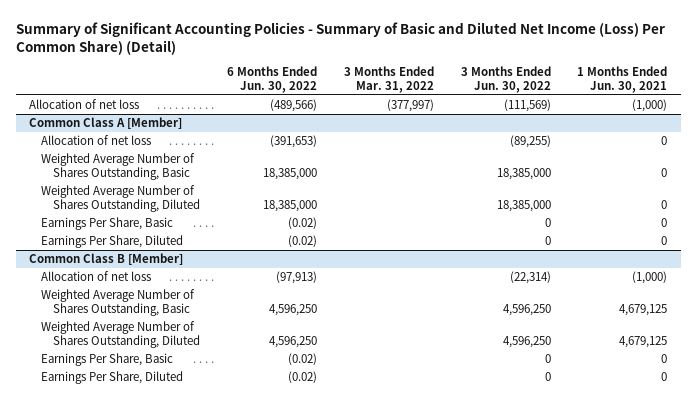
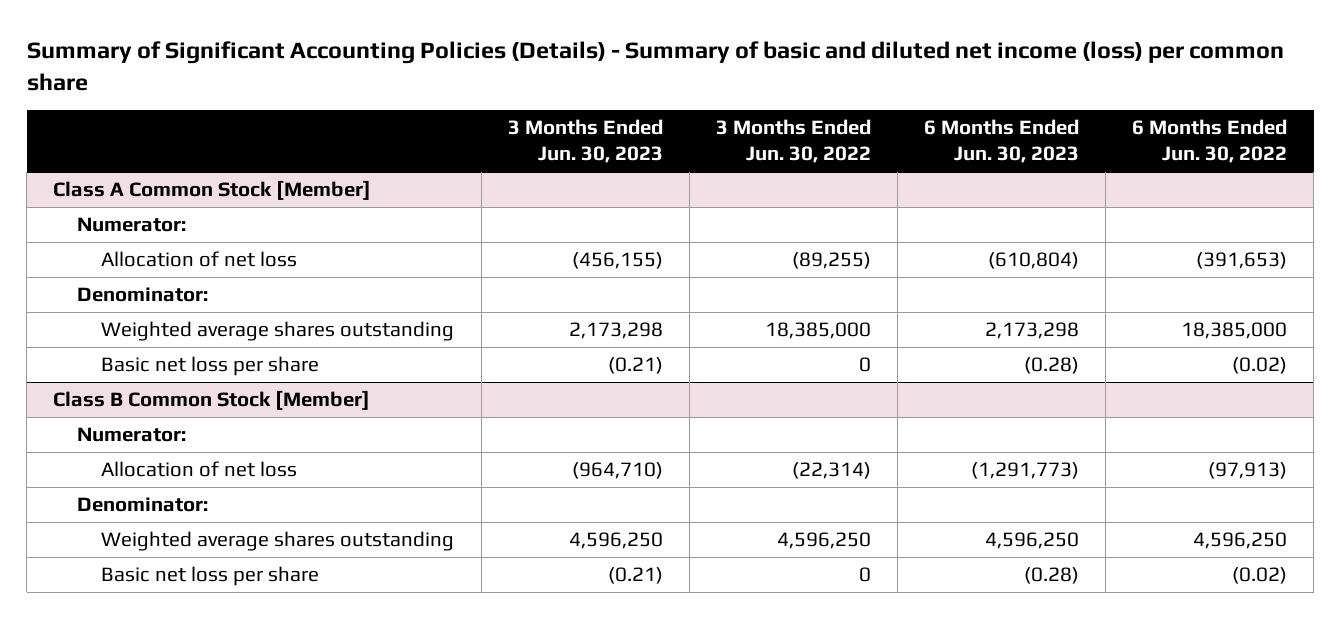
[15,21,665,55] Summary of Significant Accounting Policies - Summary of Basic and Diluted Net Income (Loss) Per Common Share) (Detail) -> [26,41,1284,91] Summary of Significant Accounting Policies (Details) - Summary of basic and diluted net income (loss) per common share
[343,66,434,94] 3 Months Ended Mar. 31, 2022 -> none
[577,66,668,94] 1 Months Ended Jun. 30, 2021 -> none
none -> [507,119,663,164] 3 Months Ended Jun. 30, 2023
none -> [924,119,1080,164] 6 Months Ended Jun. 30, 2023
[29,98,140,109] Allocation of net loss -> none
[29,116,183,129] Common Class A [Member] -> [53,180,372,201] Class A Common Stock [Member]
none -> [77,217,187,233] Numerator:
[41,184,201,213] Weighted Average Number of Shares Outstanding, Diluted -> none
[41,234,184,248] Earnings Per Share, Diluted -> none
none -> [77,287,209,303] Denominator:
[41,152,196,181] Weighted Average Number of Shares Outstanding, Basic -> [101,321,455,342] Weighted average shares outstanding
[41,216,174,230] Earnings Per Share, Basic -> [101,356,320,377] Basic net loss per share
[29,252,184,265] Common Class B [Member] -> [53,390,371,411] Class B Common Stock [Member]
none -> [77,427,187,443] Numerator:
[41,320,201,349] Weighted Average Number of Shares Outstanding, Diluted -> none
[41,370,184,384] Earnings Per Share, Diluted -> none
none -> [77,497,209,513] Denominator:
[41,288,196,317] Weighted Average Number of Shares Outstanding, Basic -> [101,531,455,552] Weighted average shares outstanding
[41,352,174,366] Earnings Per Share, Basic -> [101,566,320,587] Basic net loss per share

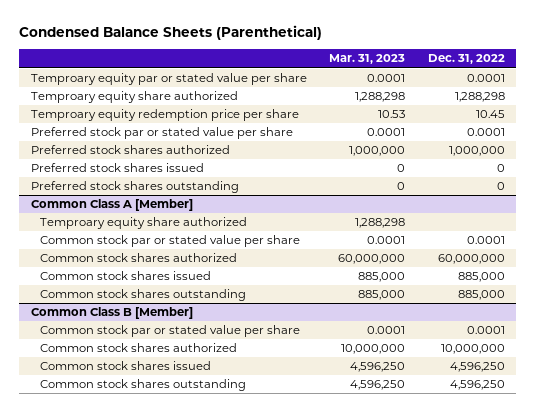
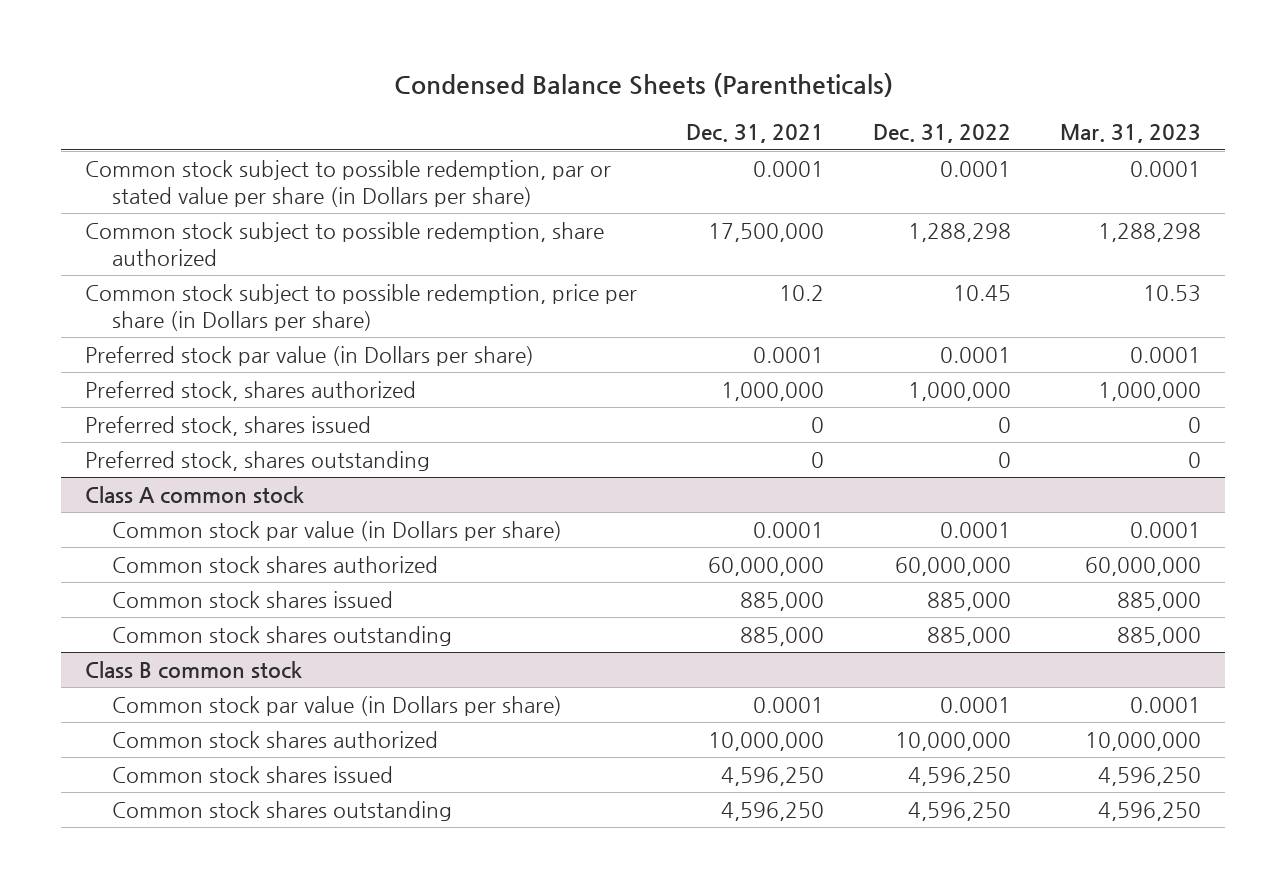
[19,25,323,41] Condensed Balance Sheets (Parenthetical) -> [393,73,893,98] Condensed Balance Sheets (Parentheticals)
none -> [685,124,824,144] Dec. 31, 2021
[40,217,248,230] Temproary equity share authorized -> none
[30,73,307,86] Temproary equity par or stated value per share -> [84,160,611,207] Common stock subject to possible redemption, par or stated value per share (in Dollars per share)
[30,91,238,104] Temproary equity share authorized -> [84,222,604,266] Common stock subject to possible redemption, share authorized
[30,109,299,122] Temproary equity redemption price per share -> [84,284,637,331] Common stock subject to possible redemption, price per share (in Dollars per share)
[30,127,293,140] Preferred stock par or stated value per share -> [84,346,534,367] Preferred stock par value (in Dollars per share)
[30,145,230,155] Preferred stock shares authorized -> [84,381,416,402] Preferred stock, shares authorized
[30,163,204,173] Preferred stock shares issued -> [84,416,371,437] Preferred stock, shares issued
[30,181,239,194] Preferred stock shares outstanding -> [84,451,430,472] Preferred stock, shares outstanding
[30,199,193,212] Common Class A [Member] -> [84,486,304,505] Class A common stock
[40,235,301,248] Common stock par or stated value per share -> [111,521,562,542] Common stock par value (in Dollars per share)
[30,307,193,320] Common Class B [Member] -> [84,661,302,680] Class B common stock
[40,325,301,338] Common stock par or stated value per share -> [111,696,562,717] Common stock par value (in Dollars per share)

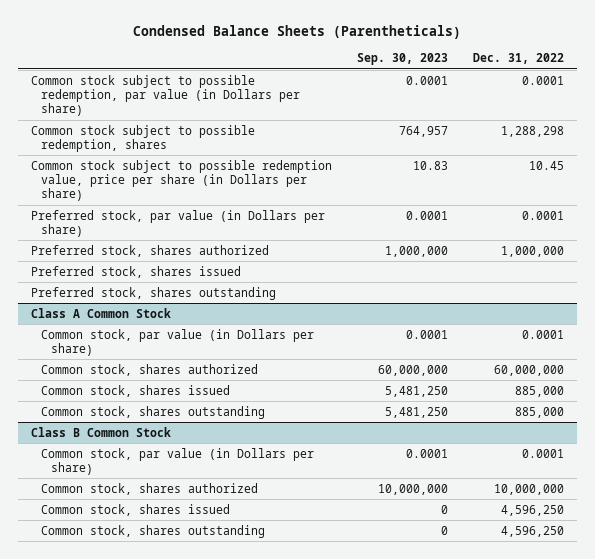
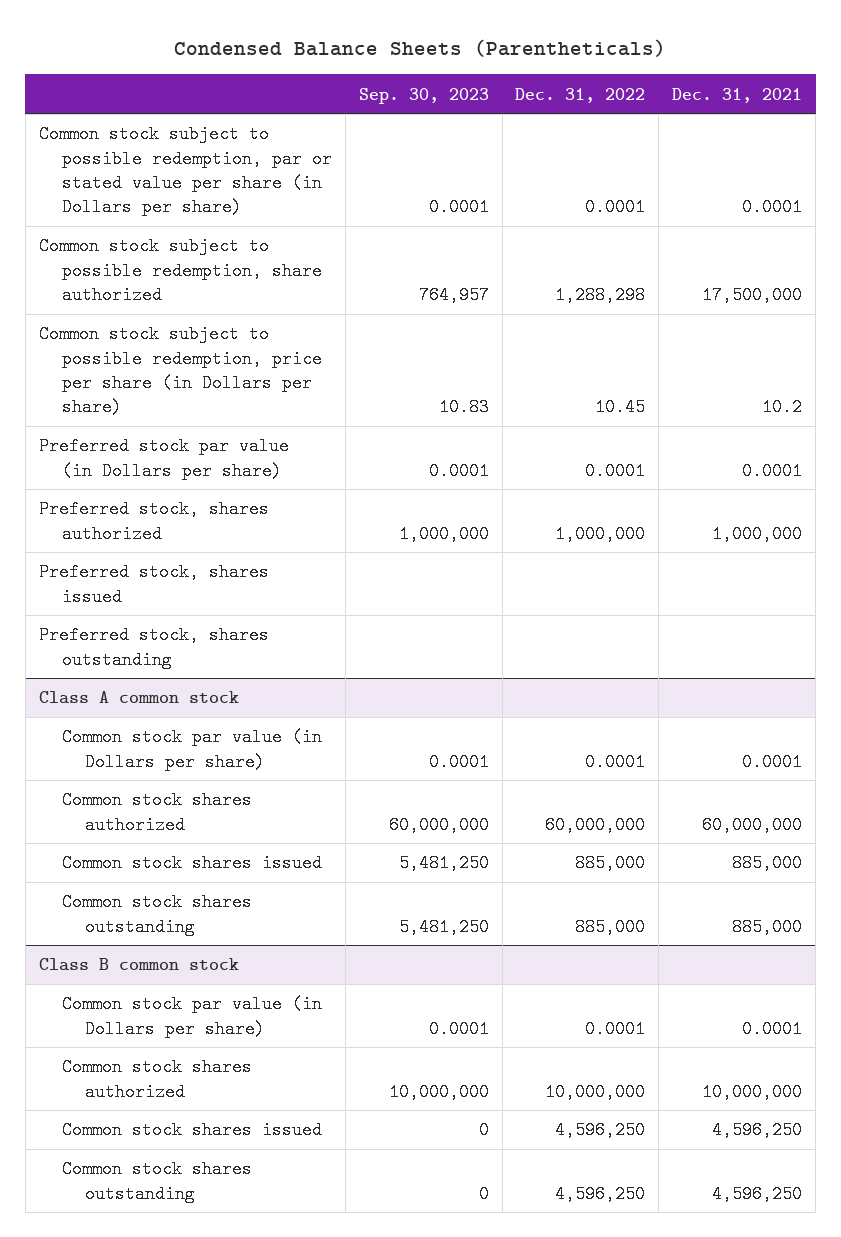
none -> [672,87,803,103] Dec. 31, 2021
[30,74,301,117] Common stock subject to possible redemption, par value (in Dollars per share) -> [38,125,332,217] Common stock subject to possible redemption, par or stated value per share (in Dollars per share)
[30,124,255,153] Common stock subject to possible redemption, shares -> [38,237,322,305] Common stock subject to possible redemption, share authorized
[30,159,332,202] Common stock subject to possible redemption value, price per share (in Dollars per share) -> [38,325,322,417] Common stock subject to possible redemption, price per share (in Dollars per share)
[30,209,325,238] Preferred stock, par value (in Dollars per share) -> [38,437,289,480] Preferred stock par value (in Dollars per share)
[30,307,171,318] Class A Common Stock -> [38,691,239,705] Class A common stock
[41,328,315,357] Common stock, par value (in Dollars per share) -> [61,728,322,771] Common stock par value (in Dollars per share)
[41,363,259,376] Common stock, shares authorized -> [61,791,252,834] Common stock shares authorized
[41,384,231,397] Common stock, shares issued -> [61,854,322,873] Common stock shares issued
[41,405,266,419] Common stock, shares outstanding -> [61,893,252,936] Common stock shares outstanding
[30,426,171,437] Class B Common Stock -> [38,958,239,972] Class B common stock
[41,447,315,476] Common stock, par value (in Dollars per share) -> [61,995,322,1038] Common stock par value (in Dollars per share)
[41,482,259,495] Common stock, shares authorized -> [61,1058,252,1101] Common stock shares authorized
[41,503,231,516] Common stock, shares issued -> [61,1121,322,1140] Common stock shares issued
[41,524,266,538] Common stock, shares outstanding -> [61,1160,252,1203] Common stock shares outstanding

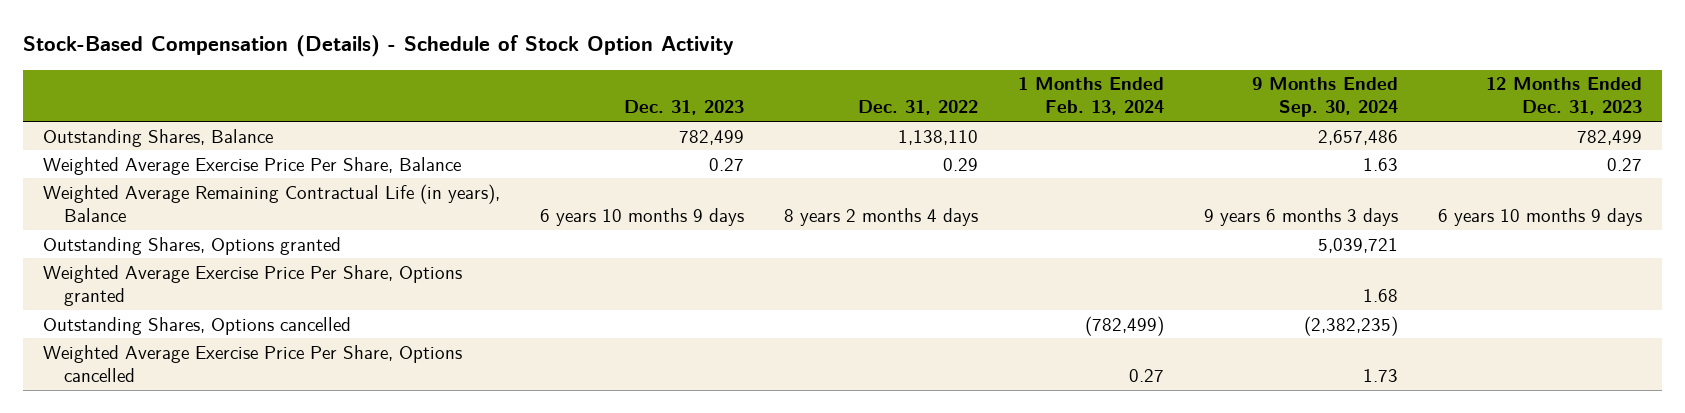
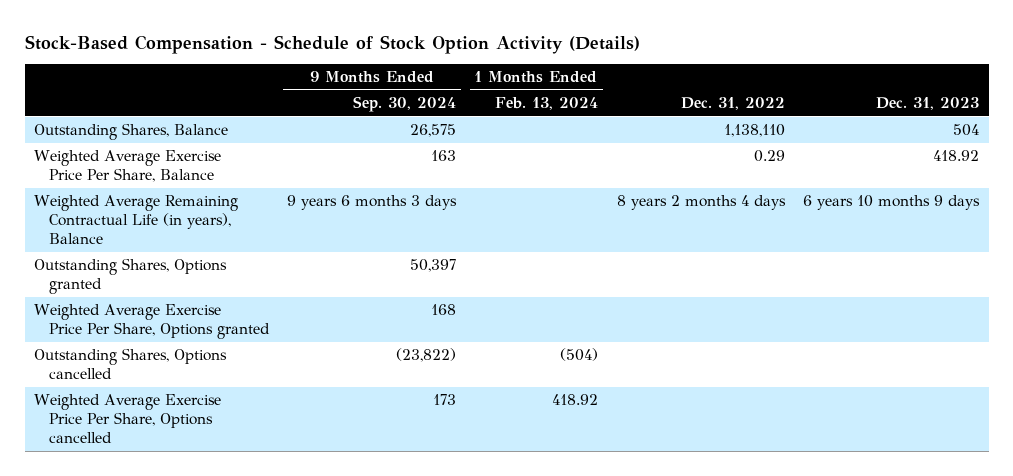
[22,35,734,58] Stock-Based Compensation (Details) - Schedule of Stock Option Activity -> [24,34,640,54] Stock-Based Compensation - Schedule of Stock Option Activity (Details)
[1486,77,1643,116] 12 Months Ended Dec. 31, 2023 -> none
[678,129,744,145] 782,499 -> [953,124,980,137] 504
[1318,129,1399,145] 2,657,486 -> [410,124,457,138] 26,575
[708,157,744,171] 0.27 -> [933,150,980,162] 418.92
[1363,157,1399,171] 1.63 -> [431,150,457,162] 163
[1318,237,1399,253] 5,039,721 -> [410,259,457,273] 50,397
[1363,288,1399,302] 1.68 -> [431,304,457,316] 168
[1085,315,1165,336] (782,499) -> [559,348,598,362] (504)
[1304,315,1399,336] (2,382,235) -> [396,348,457,363] (23,822)
[1129,368,1165,382] 0.27 -> [551,394,598,406] 418.92
[1363,368,1399,382] 1.73 -> [433,394,457,406] 173

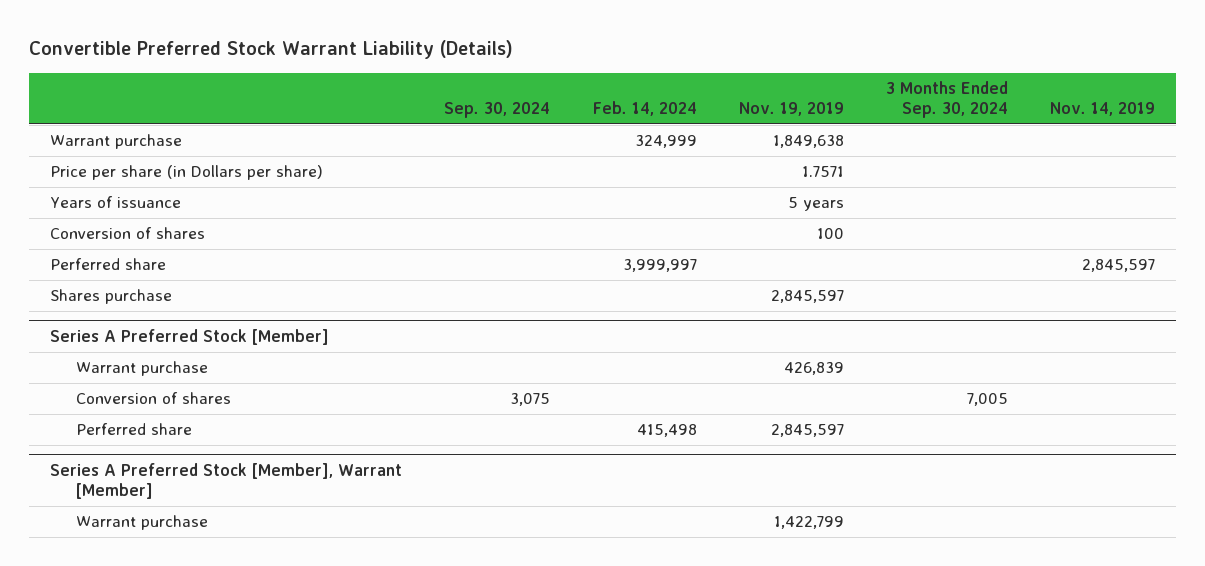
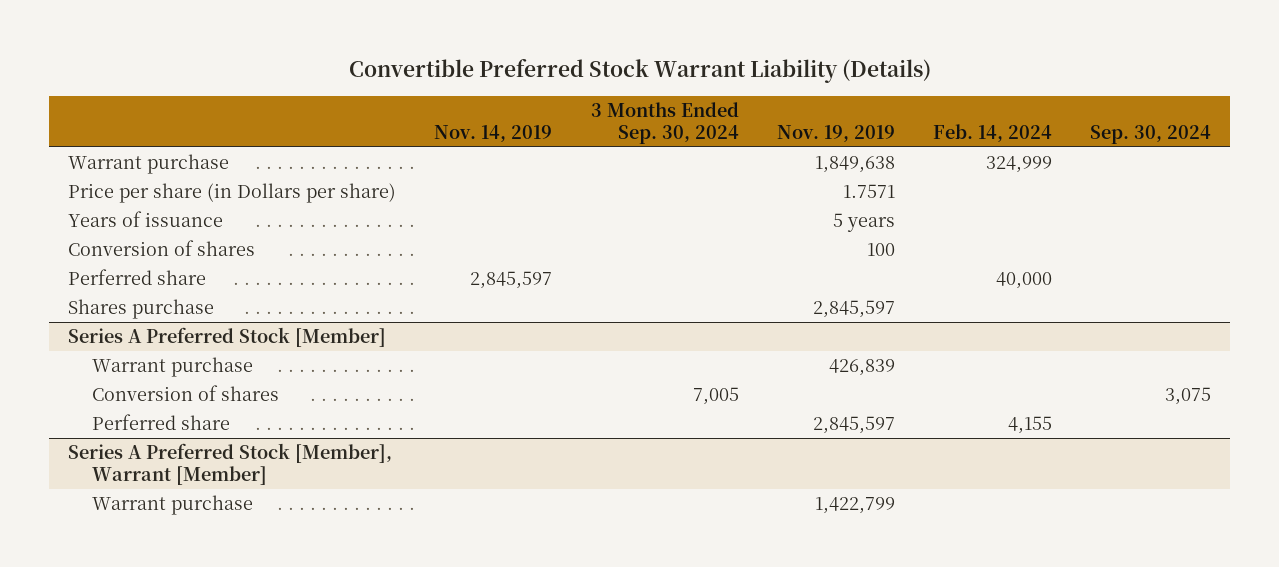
[622,259,697,273] 3,999,997 -> [996,272,1053,290] 40,000
[636,424,697,438] 415,498 -> [1008,416,1053,435] 4,155

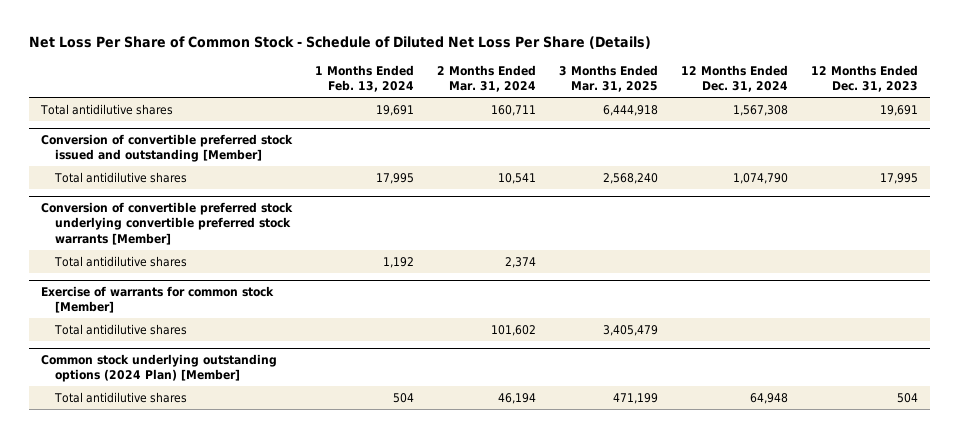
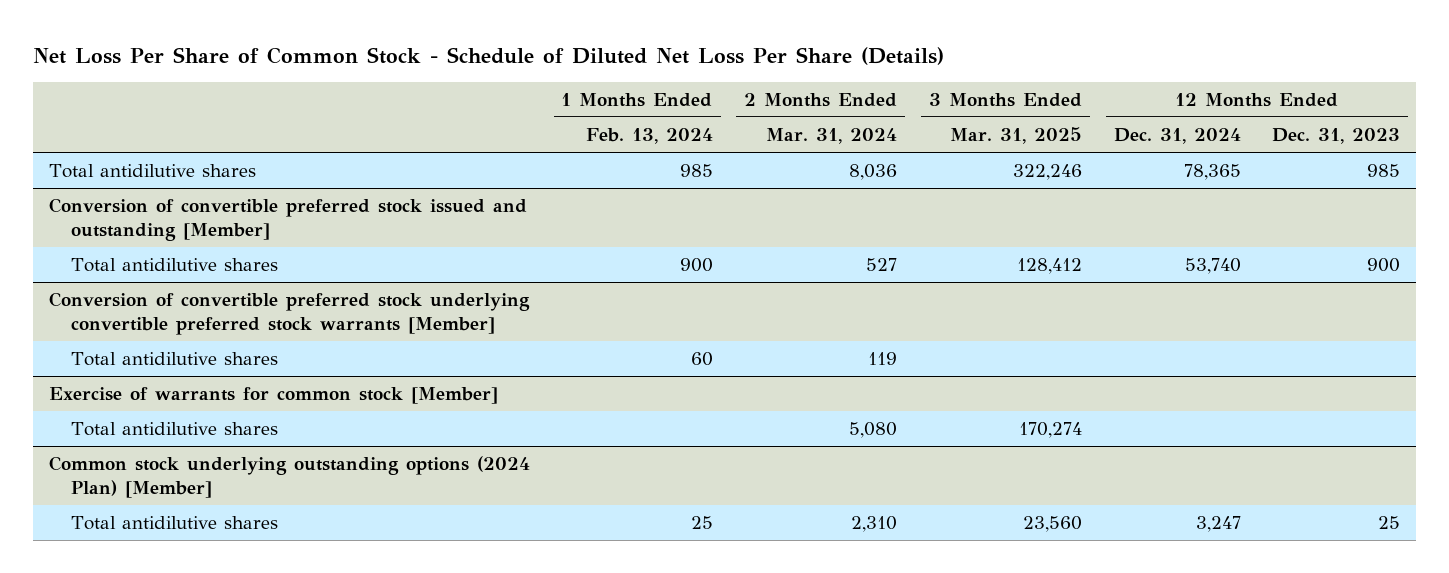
[375,104,414,116] 19,691 -> [679,164,713,178] 985
[490,104,536,116] 160,711 -> [849,164,898,181] 8,036
[603,104,659,116] 6,444,918 -> [1013,164,1083,181] 322,246
[733,104,789,116] 1,567,308 -> [1183,164,1241,181] 78,365
[880,104,919,116] 19,691 -> [1367,164,1401,178] 985
[375,172,414,184] 17,995 -> [679,258,713,273] 900
[497,172,536,184] 10,541 -> [866,258,898,272] 527
[603,172,659,184] 2,568,240 -> [1017,258,1083,275] 128,412
[733,172,789,184] 1,074,790 -> [1184,258,1241,275] 53,740
[880,172,919,184] 17,995 -> [1367,258,1401,273] 900
[382,256,414,268] 1,192 -> [690,352,713,367] 60
[504,256,536,268] 2,374 -> [868,352,898,366] 119
[490,324,536,336] 101,602 -> [849,422,898,439] 5,080
[603,324,659,336] 3,405,479 -> [1019,422,1083,439] 170,274
[392,392,414,403] 504 -> [690,516,713,530] 25
[497,392,536,404] 46,194 -> [851,516,898,533] 2,310
[613,392,659,404] 471,199 -> [1023,516,1083,533] 23,560
[750,392,789,404] 64,948 -> [1195,516,1241,533] 3,247
[897,392,919,403] 504 -> [1378,516,1401,530] 25

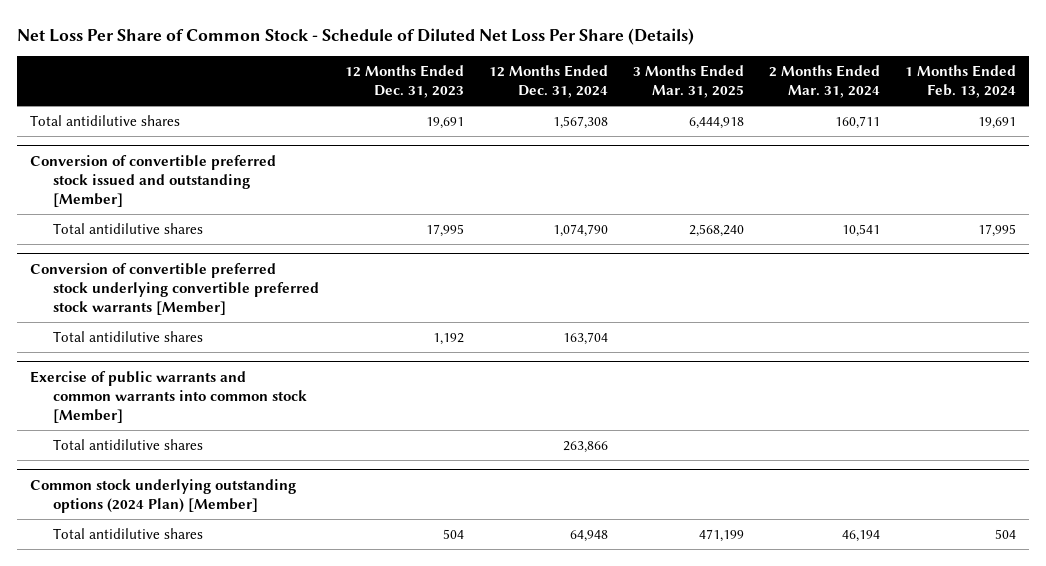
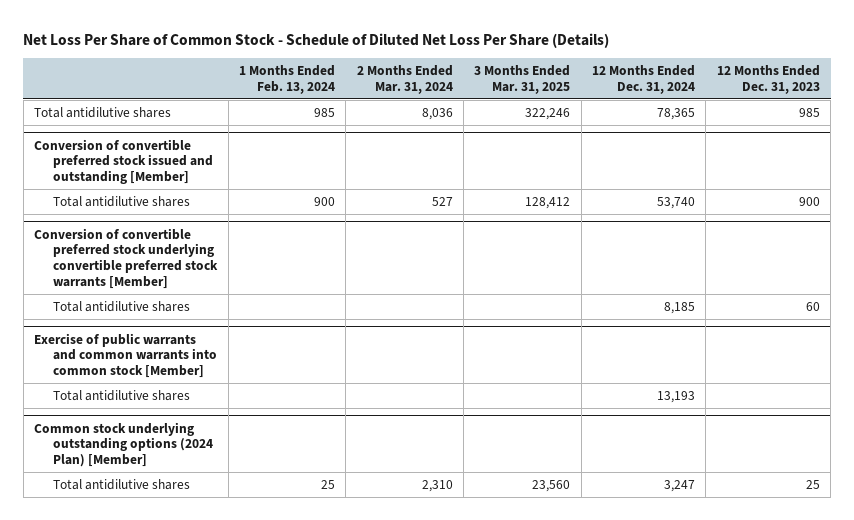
[425,116,464,129] 19,691 -> [798,107,820,117] 985
[552,115,608,129] 1,567,308 -> [657,107,696,120] 78,365
[688,116,744,129] 6,444,918 -> [525,107,571,120] 322,246
[834,115,880,129] 160,711 -> [421,107,453,120] 8,036
[978,116,1017,129] 19,691 -> [314,107,336,117] 985
[425,223,464,237] 17,995 -> [798,196,820,206] 900
[552,223,608,237] 1,074,790 -> [657,196,696,209] 53,740
[688,223,744,237] 2,568,240 -> [525,196,571,209] 128,412
[841,223,880,237] 10,541 -> [431,196,453,206] 527
[978,223,1017,237] 17,995 -> [314,196,336,206] 900
[432,332,464,345] 1,192 -> [805,301,820,311] 60
[562,331,608,345] 163,704 -> [664,301,696,314] 8,185
[562,440,608,453] 263,866 -> [657,390,696,403] 13,193
[442,528,464,539] 504 -> [805,479,820,489] 25
[569,529,608,542] 64,948 -> [664,479,696,492] 3,247
[698,528,744,542] 471,199 -> [532,479,571,492] 23,560
[841,529,880,542] 46,194 -> [421,479,453,492] 2,310
[995,528,1017,539] 504 -> [321,479,336,489] 25

